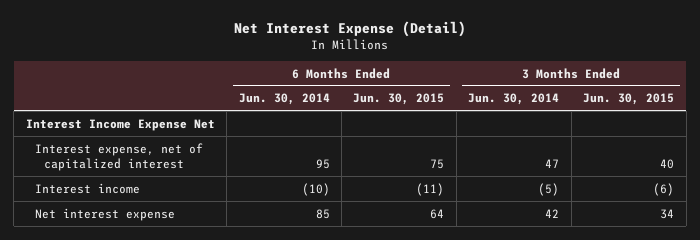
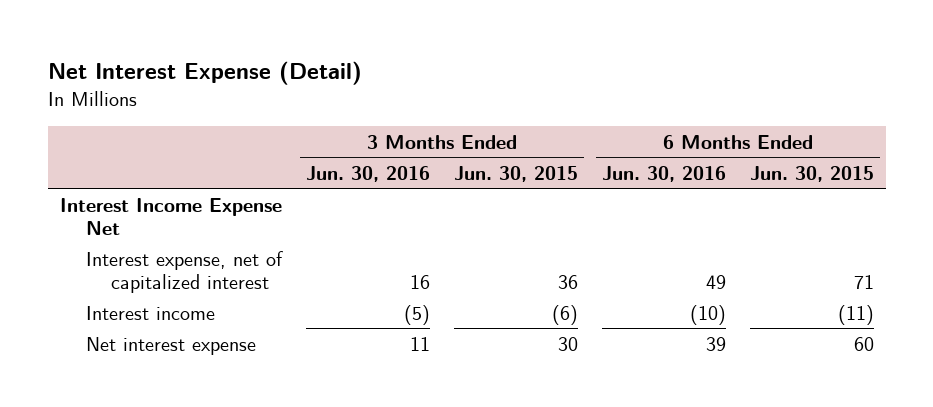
[238,93,330,106] Jun. 30, 2014 -> none
[468,93,560,106] Jun. 30, 2014 -> none
none -> [305,165,430,182] Jun. 30, 2016
none -> [601,165,726,182] Jun. 30, 2016
[430,158,445,169] 75 -> [853,274,874,289] 71
[660,158,675,169] 40 -> [557,274,578,289] 36
[430,208,445,219] 64 -> [853,336,874,351] 60
[660,208,675,219] 34 -> [557,336,578,351] 30

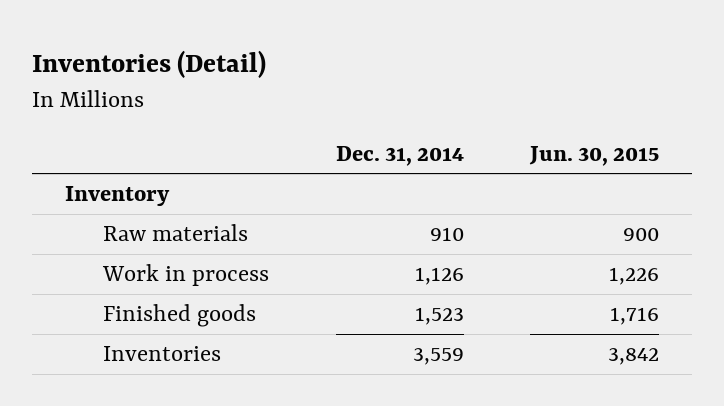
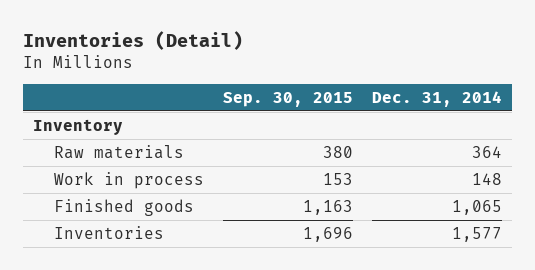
[528,145,659,166] Jun. 30, 2015 -> none
none -> [223,91,354,107] Sep. 30, 2015
[429,227,464,242] 910 -> [472,145,503,158] 364
[414,267,464,286] 1,126 -> [472,172,503,185] 148
[414,307,464,326] 1,523 -> [452,199,503,215] 1,065
[412,348,464,366] 3,559 -> [452,226,503,242] 1,577

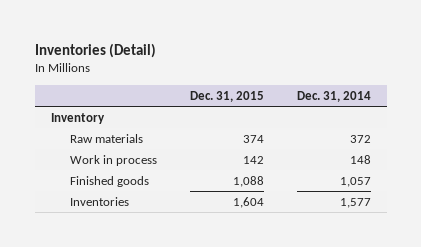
[223,91,354,107] Sep. 30, 2015 -> none
none -> [189,90,264,102] Dec. 31, 2015
[472,145,503,158] 364 -> [349,134,371,143] 372
[452,199,503,215] 1,065 -> [339,176,371,187] 1,057

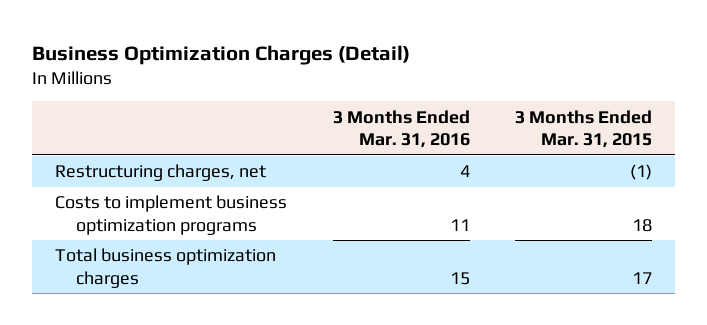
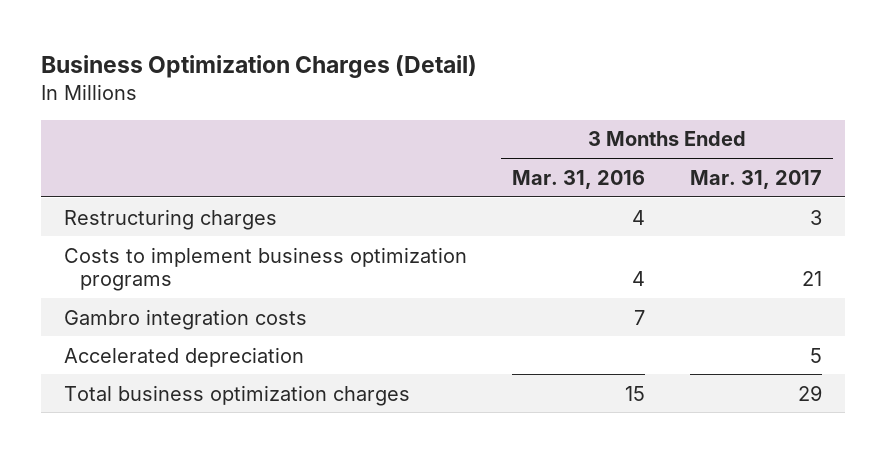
[515,109,653,149] 3 Months Ended Mar. 31, 2015 -> none
none -> [690,169,823,189] Mar. 31, 2017
[54,164,266,182] Restructuring charges, net -> [64,208,278,230] Restructuring charges
[449,218,470,231] 11 -> [632,270,646,286] 4
none -> [64,308,308,330] Gambro integration costs
none -> [64,346,305,367] Accelerated depreciation

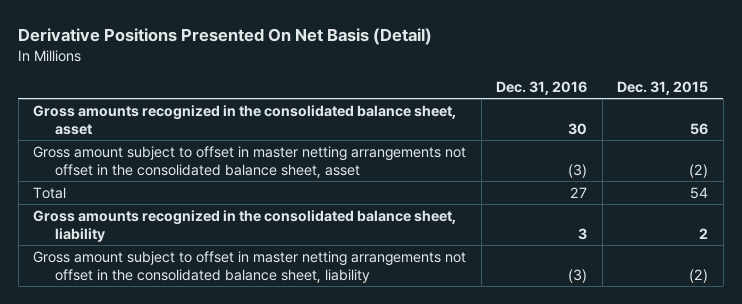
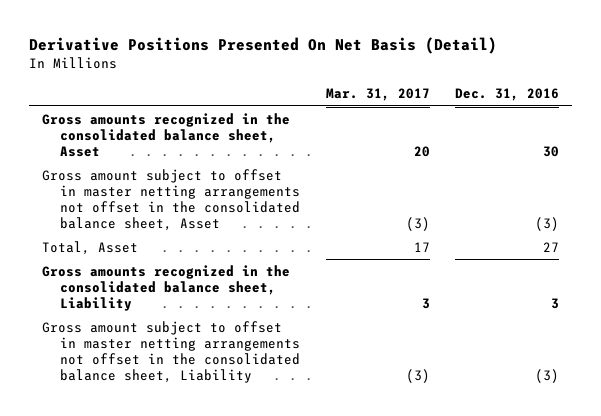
[617,80,709,95] Dec. 31, 2015 -> none
none -> [325,88,430,102] Mar. 31, 2017
[33,104,457,136] Gross amounts recognized in the consolidated balance sheet, asset -> [41,112,290,158] Gross amounts recognized in the consolidated balance sheet, Asset
[33,145,467,179] Gross amount subject to offset in master netting arrangements not offset in the consolidated balance sheet, asset -> [41,168,300,232] Gross amount subject to offset in master netting arrangements not offset in the consolidated balance sheet, Asset
[33,186,67,199] Total -> [41,240,138,255] Total, Asset
[33,209,457,243] Gross amounts recognized in the consolidated balance sheet, liability -> [41,264,290,312] Gross amounts recognized in the consolidated balance sheet, Liability
[33,250,467,284] Gross amount subject to offset in master netting arrangements not offset in the consolidated balance sheet, liability -> [41,320,300,384] Gross amount subject to offset in master netting arrangements not offset in the consolidated balance sheet, Liability

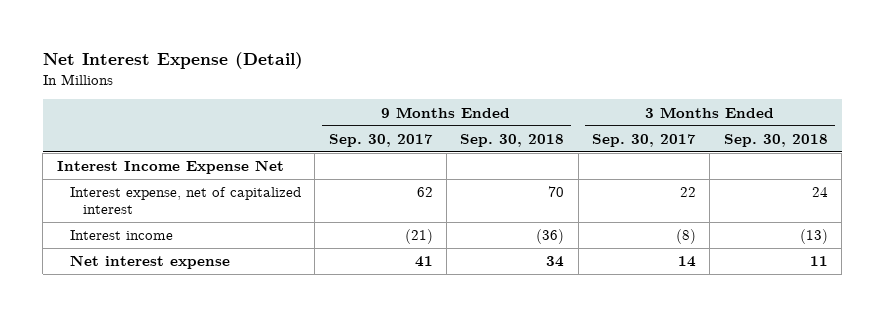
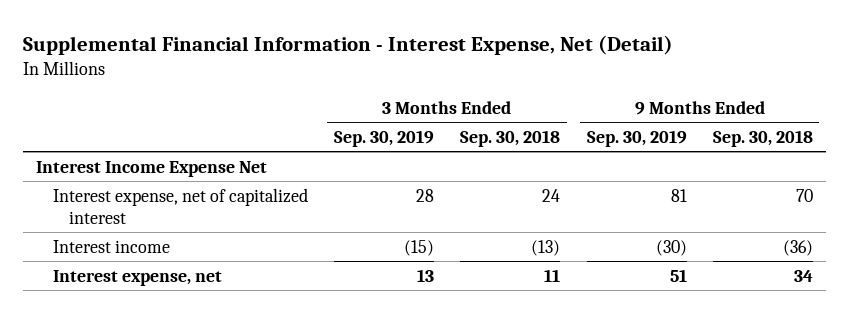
[42,52,303,70] Net Interest Expense (Detail) -> [22,34,673,55] Supplemental Financial Information - Interest Expense, Net (Detail)
[328,133,433,147] Sep. 30, 2017 -> none
[591,133,696,147] Sep. 30, 2017 -> none
none -> [333,129,434,147] Sep. 30, 2019
none -> [586,129,687,147] Sep. 30, 2019
[69,255,230,270] Net interest expense -> [52,269,222,286] Interest expense, net

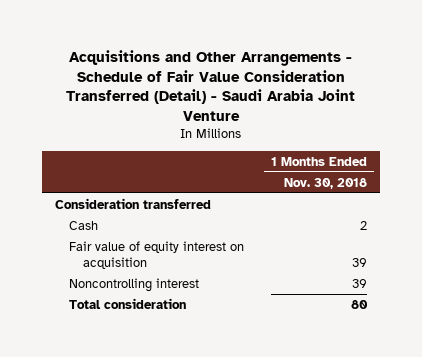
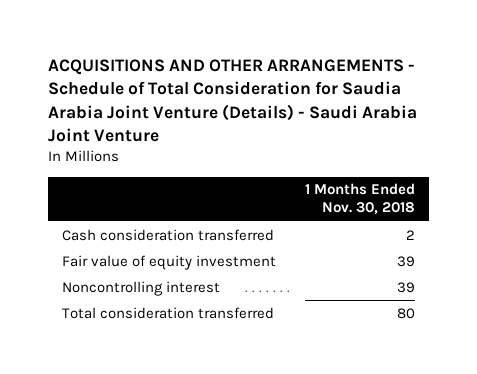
[66,49,356,121] Acquisitions and Other Arrangements - Schedule of Fair Value Consideration Transferred (Detail) - Saudi Arabia Joint Venture -> [47,58,417,143] ACQUISITIONS AND OTHER ARRANGEMENTS - Schedule of Total Consideration for Saudia Arabia Joint Venture (Details) - Saudi Arabia Joint Venture
[55,197,212,209] Consideration transferred -> none
[69,220,99,230] Cash -> [61,228,274,241] Cash consideration transferred
[69,240,245,270] Fair value of equity interest on acquisition -> [61,254,276,270] Fair value of equity investment
[69,297,187,309] Total consideration -> [61,306,274,319] Total consideration transferred

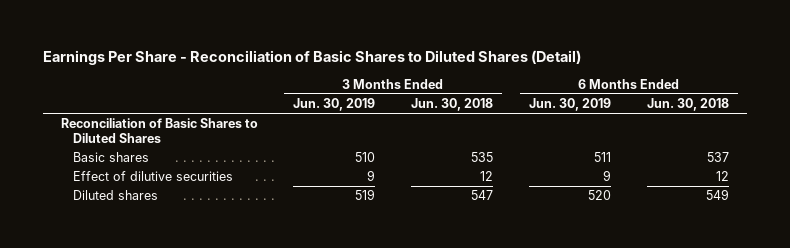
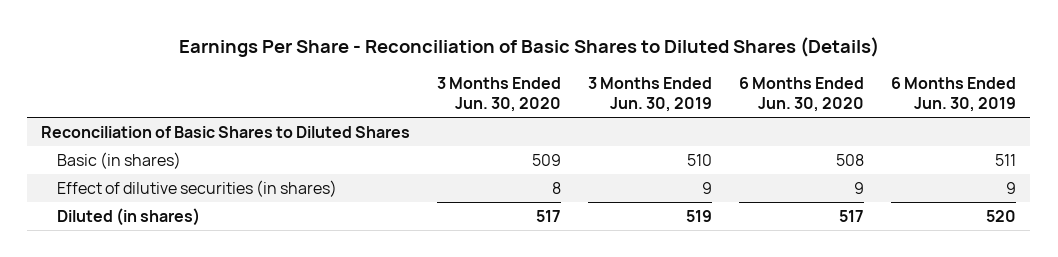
[42,50,581,66] Earnings Per Share - Reconciliation of Basic Shares to Diluted Shares (Detail) -> [178,36,879,57] Earnings Per Share - Reconciliation of Basic Shares to Diluted Shares (Details)
[411,98,494,112] Jun. 30, 2018 -> none
[646,98,729,112] Jun. 30, 2018 -> none
none -> [437,76,562,113] 3 Months Ended Jun. 30, 2020
none -> [739,76,865,113] 6 Months Ended Jun. 30, 2020
[73,152,150,163] Basic shares -> [57,151,182,169] Basic (in shares)
[73,171,234,182] Effect of dilutive securities -> [57,179,338,197] Effect of dilutive securities (in shares)
[73,190,159,201] Diluted shares -> [57,207,201,226] Diluted (in shares)

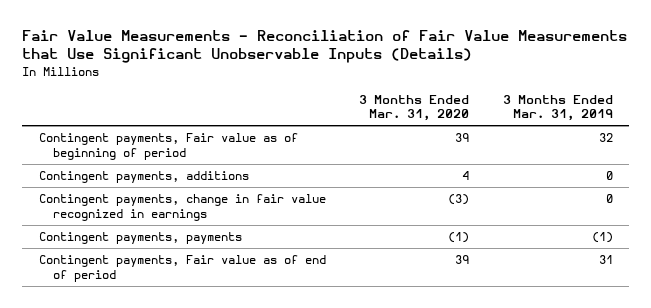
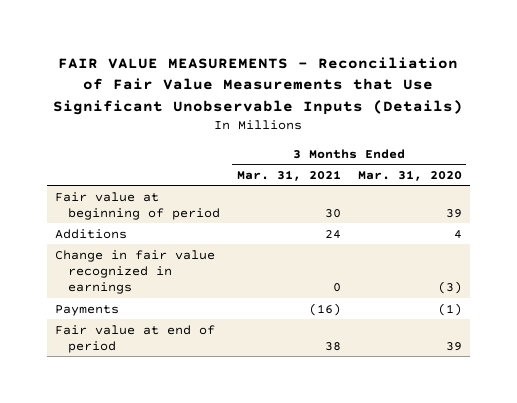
[21,29,627,64] Fair Value Measurements - Reconciliation of Fair Value Measurements that Use Significant Unobservable Inputs (Details) -> [53,56,464,115] FAIR VALUE MEASUREMENTS - Reconciliation of Fair Value Measurements that Use Significant Unobservable Inputs (Details)
[502,94,613,122] 3 Months Ended Mar. 31, 2019 -> none
none -> [236,169,341,181] Mar. 31, 2021
[38,132,298,160] Contingent payments, Fair value as of beginning of period -> [55,191,220,220] Fair value at beginning of period
[38,170,249,183] Contingent payments, additions -> [55,228,128,239] Additions
[38,193,326,221] Contingent payments, change in fair value recognized in earnings -> [55,249,216,295] Change in fair value recognized in earnings
[38,231,242,244] Contingent payments, payments -> [55,304,120,316] Payments
[38,254,326,282] Contingent payments, Fair value as of end of period -> [55,324,216,353] Fair value at end of period

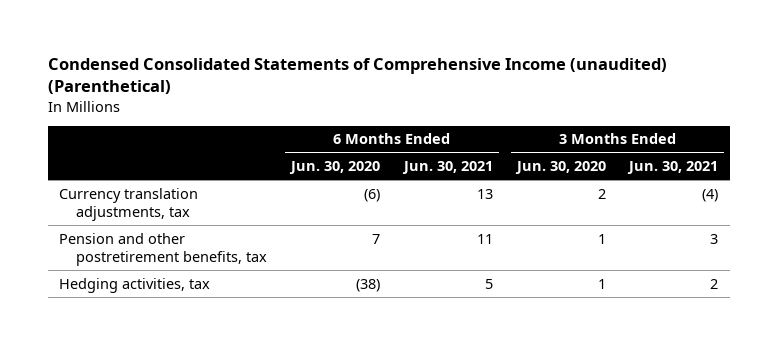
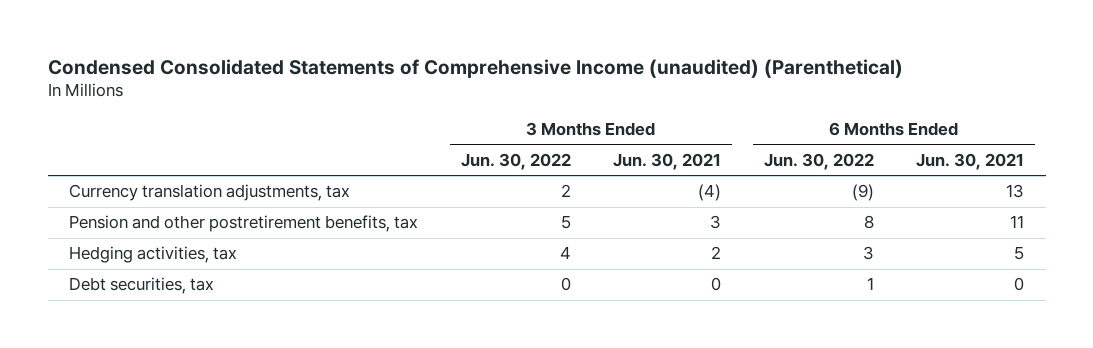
[289,161,381,175] Jun. 30, 2020 -> none
[514,161,606,175] Jun. 30, 2020 -> none
none -> [460,152,571,170] Jun. 30, 2022
none -> [763,152,874,170] Jun. 30, 2022
none -> [68,277,214,295] Debt securities, tax

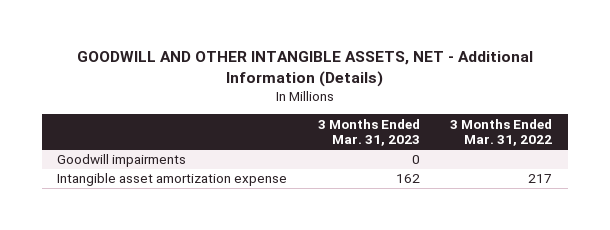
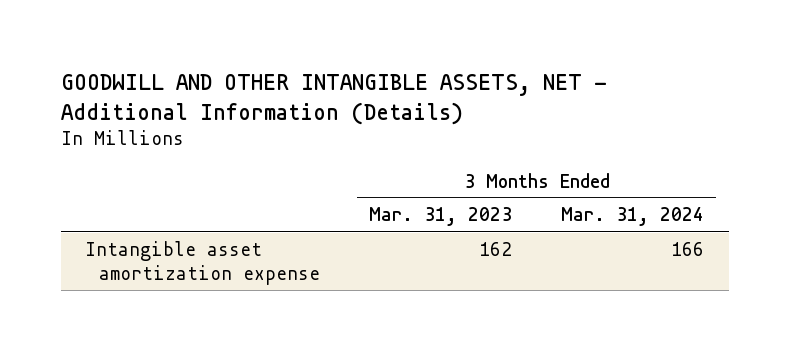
[450,118,553,147] 3 Months Ended Mar. 31, 2022 -> none
none -> [561,207,705,227] Mar. 31, 2024
[57,154,187,168] Goodwill impairments -> none

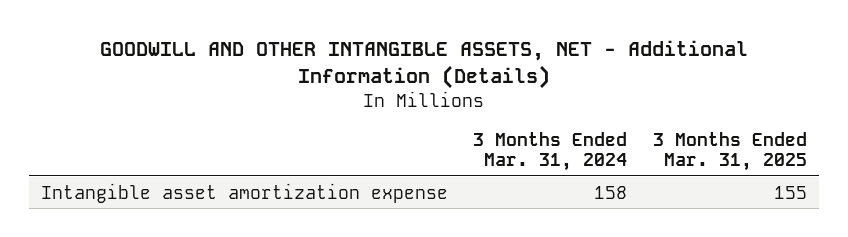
[368,207,512,227] Mar. 31, 2023 -> none
none -> [652,132,807,172] 3 Months Ended Mar. 31, 2025
[671,242,705,257] 166 -> [594,185,628,199] 158

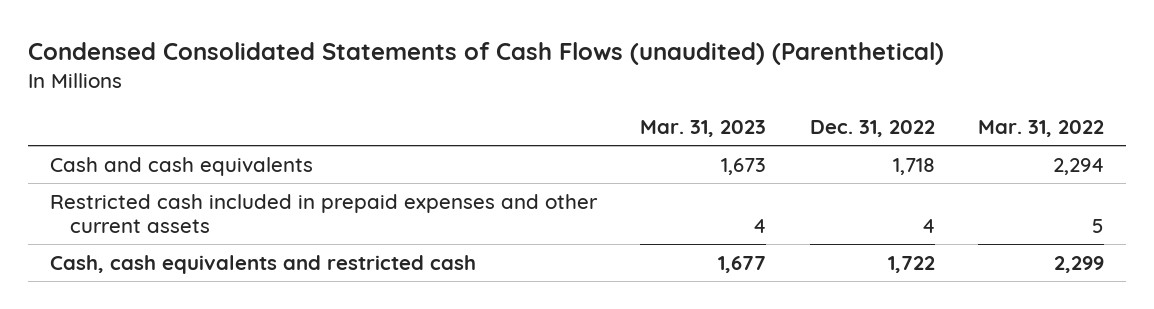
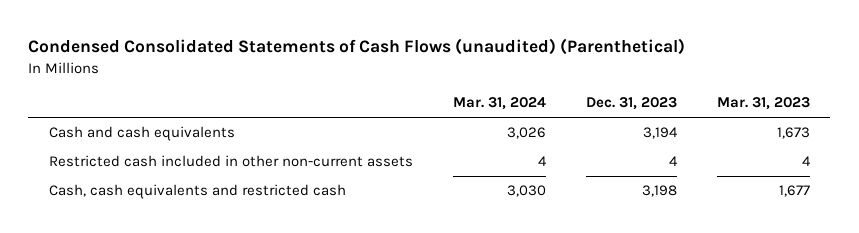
[809,120,935,138] Dec. 31, 2022 -> none
[978,120,1105,138] Mar. 31, 2022 -> none
none -> [452,97,546,111] Mar. 31, 2024
none -> [585,97,677,111] Dec. 31, 2023
[49,193,598,233] Restricted cash included in prepaid expenses and other current assets -> [48,155,413,168] Restricted cash included in other non-current assets

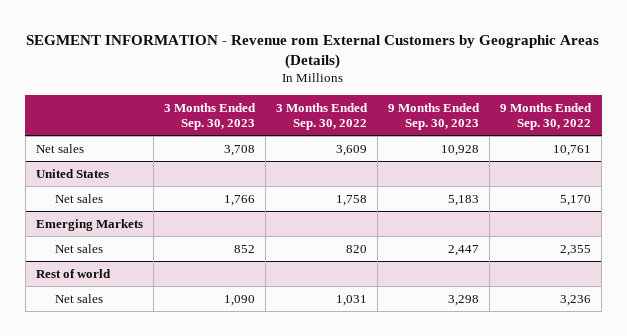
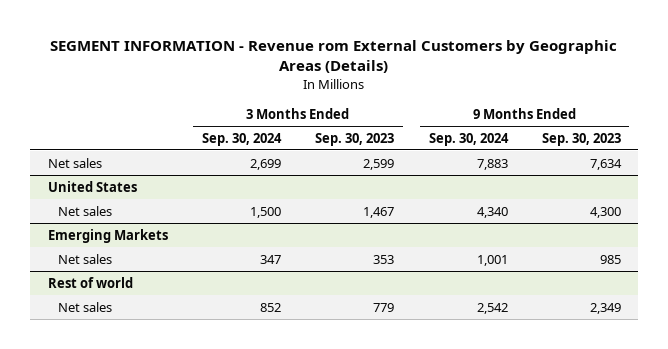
[275,102,368,130] 3 Months Ended Sep. 30, 2022 -> none
[500,102,593,130] 9 Months Ended Sep. 30, 2022 -> none
none -> [201,132,282,146] Sep. 30, 2024
none -> [428,132,509,146] Sep. 30, 2024
[223,144,255,156] 3,708 -> [363,158,395,170] 2,599
[441,144,480,156] 10,928 -> [589,158,622,170] 7,634
[223,194,255,206] 1,766 -> [363,206,395,218] 1,467
[448,194,480,206] 5,183 -> [589,206,621,218] 4,300
[233,244,255,253] 852 -> [373,254,395,264] 353
[448,244,480,256] 2,447 -> [599,254,621,264] 985
[223,294,255,306] 1,090 -> [373,302,395,312] 779
[448,294,480,306] 3,298 -> [589,302,621,314] 2,349

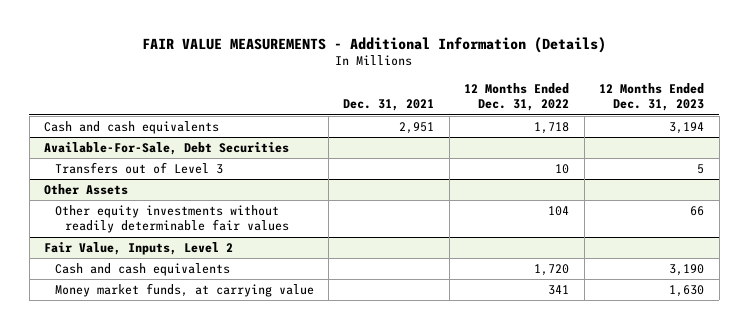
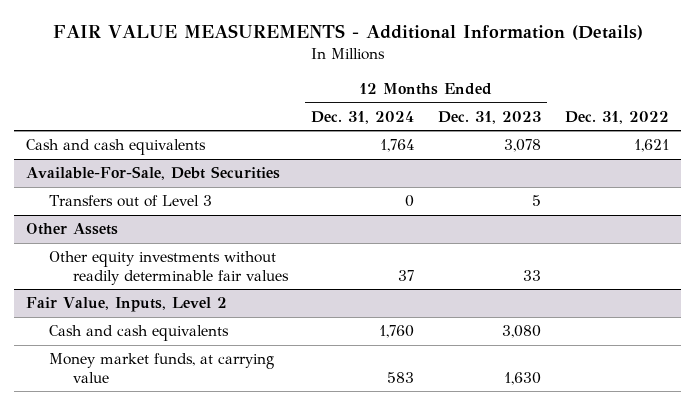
[343,99,435,112] Dec. 31, 2021 -> none
[464,82,570,112] 12 Months Ended Dec. 31, 2022 -> none
none -> [311,110,415,124] Dec. 31, 2024
none -> [565,110,670,124] Dec. 31, 2022
[669,122,705,135] 3,194 -> [504,139,542,153] 3,078
[690,206,705,217] 66 -> [523,269,542,281] 33
[669,264,705,277] 3,190 -> [502,325,542,339] 3,080

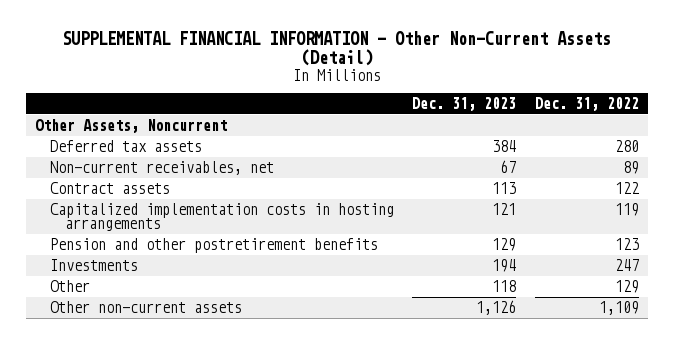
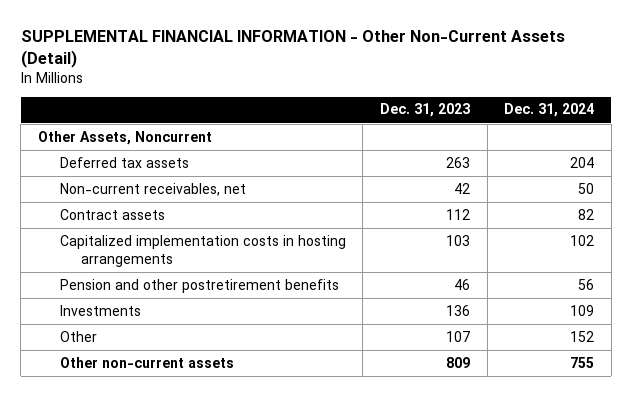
[534,97,639,112] Dec. 31, 2022 -> none
none -> [504,103,595,118] Dec. 31, 2024
[492,140,517,153] 384 -> [446,156,471,168] 263
[500,160,517,174] 67 -> [454,182,471,194] 42
[492,182,517,195] 113 -> [446,208,471,220] 112
[492,203,517,216] 121 -> [446,234,471,246] 103
[492,238,517,252] 129 -> [454,278,471,290] 46
[492,259,517,273] 194 -> [446,304,471,316] 136
[492,280,517,293] 118 -> [446,330,471,342] 107
[476,300,517,316] 1,126 -> [446,356,471,368] 809

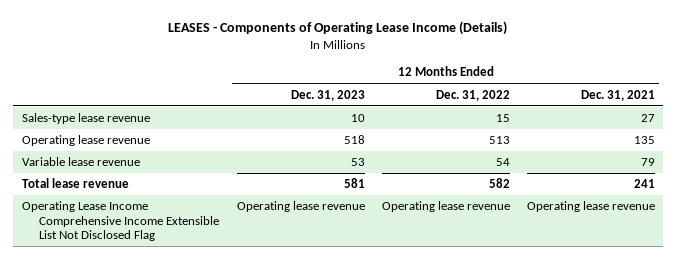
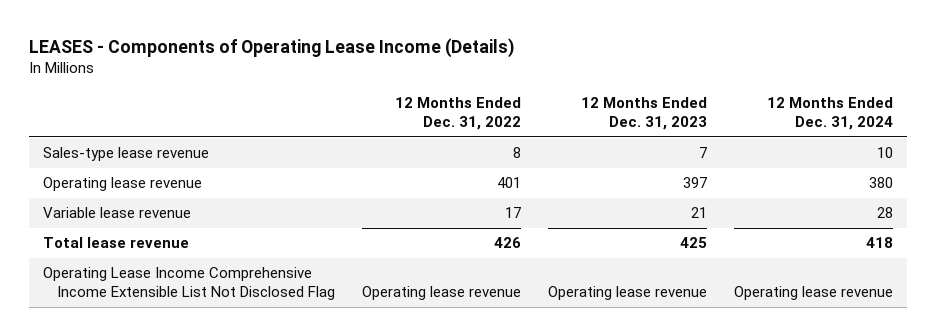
[580,89,655,101] Dec. 31, 2021 -> none
none -> [767,97,894,130] 12 Months Ended Dec. 31, 2024
[350,114,365,123] 10 -> [699,147,708,159] 7
[495,114,510,123] 15 -> [512,147,521,159] 8
[343,135,365,145] 518 -> [683,177,708,189] 397
[488,136,510,145] 513 -> [496,177,521,189] 401
[350,158,365,167] 53 -> [691,207,708,219] 21
[495,158,510,167] 54 -> [504,207,521,219] 17
[343,178,365,189] 581 -> [680,237,708,249] 425
[488,178,510,189] 582 -> [493,237,521,249] 426

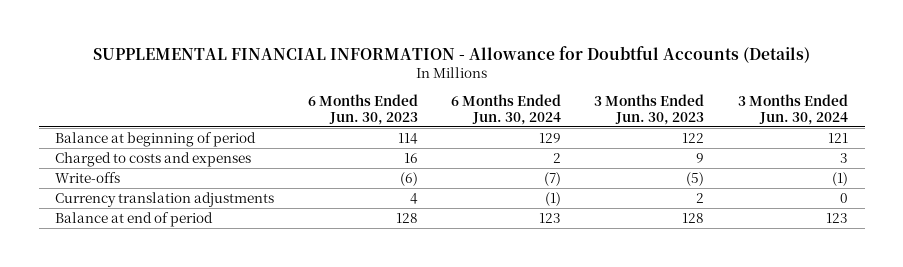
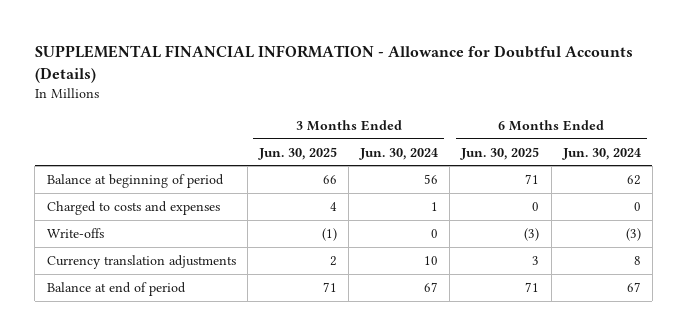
[307,93,418,125] 6 Months Ended Jun. 30, 2023 -> none
[594,93,705,125] 3 Months Ended Jun. 30, 2023 -> none
none -> [257,146,337,160] Jun. 30, 2025
none -> [460,146,540,160] Jun. 30, 2025
[539,132,562,143] 129 -> [626,174,641,185] 62
[827,132,848,143] 121 -> [424,173,439,184] 56
[553,152,562,163] 2 -> [633,201,641,211] 0
[839,152,848,163] 3 -> [431,201,439,211] 1
[544,171,562,186] (7) -> [625,227,641,241] (3)
[831,171,848,186] (1) -> [431,228,439,238] 0
[545,191,562,206] (1) -> [633,255,641,265] 8
[839,192,848,203] 0 -> [424,255,439,265] 10
[539,212,562,223] 123 -> [626,281,641,292] 67
[825,212,848,223] 123 -> [424,281,439,292] 67

